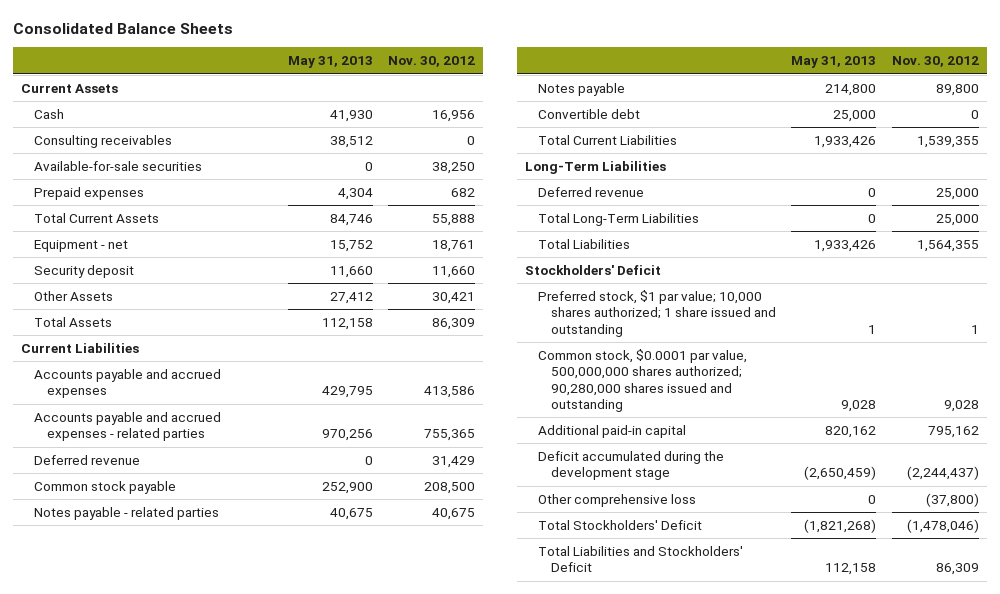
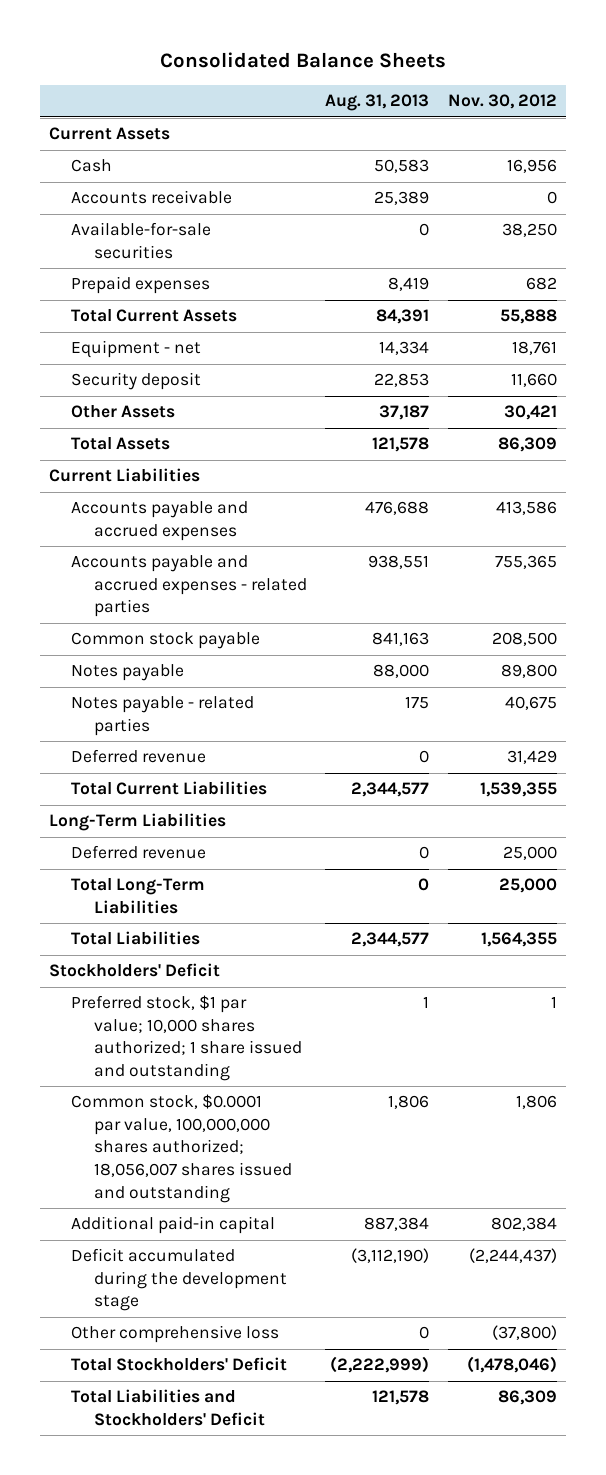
[287,56,373,69] May 31, 2013 -> none
none -> [325,94,430,112] Aug. 31, 2013
[34,134,173,148] Consulting receivables -> [71,190,233,205] Accounts receivable
[537,108,640,119] Convertible debt -> none
[34,506,220,520] Notes payable - related parties -> [71,696,255,736] Notes payable - related parties
[34,454,141,465] Deferred revenue -> [71,749,207,764] Deferred revenue
[537,348,747,413] Common stock, $0.0001 par value, 500,000,000 shares authorized; 90,280,000 shares issued and outstanding -> [71,1094,292,1203] Common stock, $0.0001 par value, 100,000,000 shares authorized; 18,056,007 shares issued and outstanding
[943,400,979,413] 9,028 -> [515,1095,557,1110] 1,806
[927,425,979,438] 795,162 -> [490,1217,557,1232] 802,384

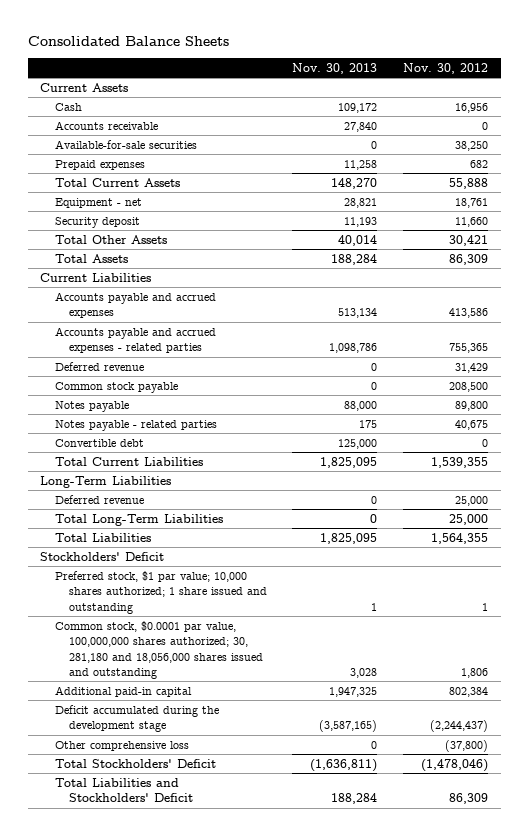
[325,94,430,112] Aug. 31, 2013 -> none
none -> [292,62,378,74] Nov. 30, 2013
[71,405,176,419] Other Assets -> [54,234,167,244] Total Other Assets
[71,749,207,764] Deferred revenue -> [54,361,144,371] Deferred revenue
none -> [54,438,144,447] Convertible debt
[71,1094,292,1203] Common stock, $0.0001 par value, 100,000,000 shares authorized; 18,056,007 shares issued and outstanding -> [54,620,264,679] Common stock, $0.0001 par value, 100,000,000 shares authorized; 30, 281,180 and 18,056,000 shares issued and outstanding

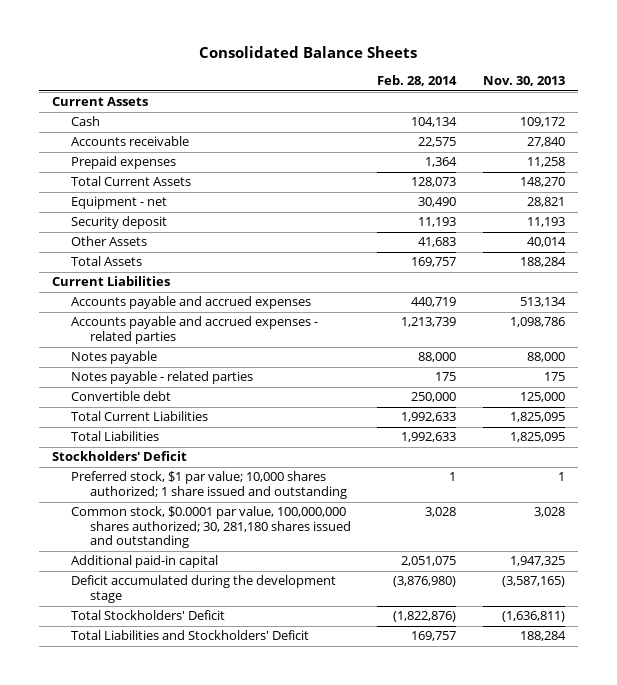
[402,62,488,74] Nov. 30, 2012 -> none
none -> [377,74,458,86] Feb. 28, 2014
[54,139,197,149] Available-for-sale securities -> none
[54,234,167,244] Total Other Assets -> [70,236,147,247] Other Assets
[54,361,144,371] Deferred revenue -> none
[54,381,178,393] Common stock payable -> none
[40,475,172,488] Long-Term Liabilities -> none
[54,494,144,504] Deferred revenue -> none
[54,513,223,526] Total Long-Term Liabilities -> none
[54,620,264,679] Common stock, $0.0001 par value, 100,000,000 shares authorized; 30, 281,180 and 18,056,000 shares issued and outstanding -> [70,506,351,549] Common stock, $0.0001 par value, 100,000,000 shares authorized; 30, 281,180 shares issued and outstanding
[54,740,189,751] Other comprehensive loss -> none

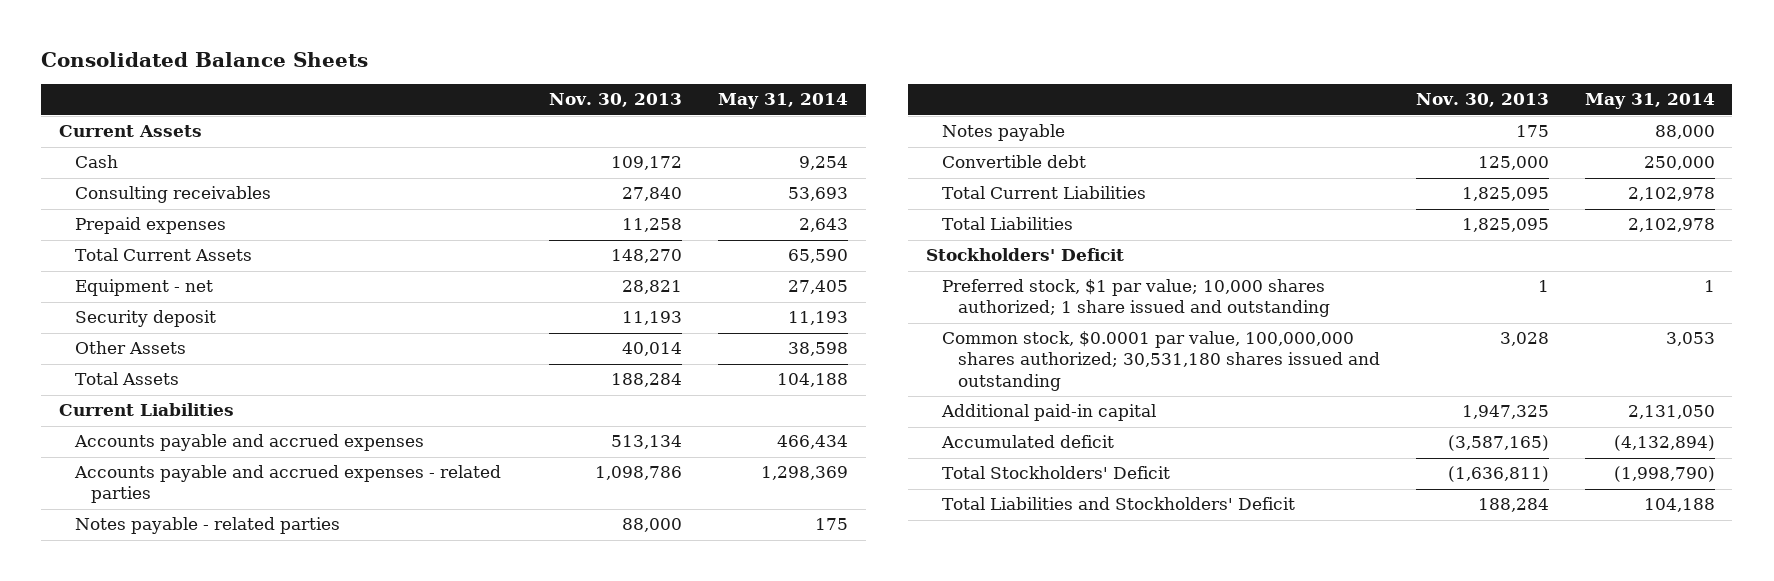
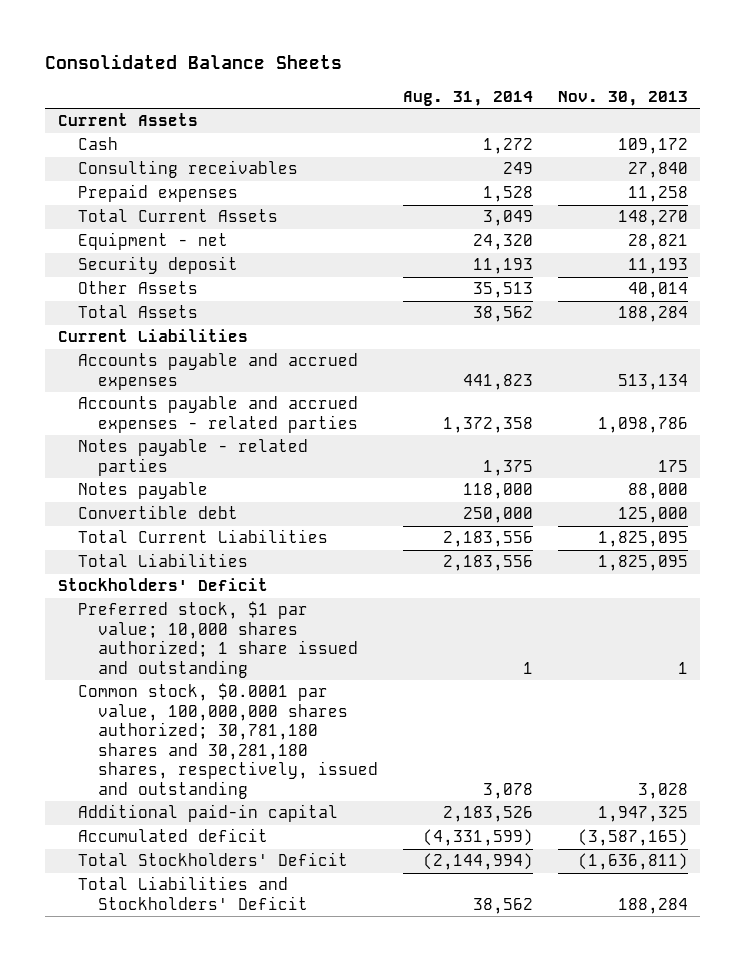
[717,93,848,110] May 31, 2014 -> none
none -> [402,90,533,106] Aug. 31, 2014
[622,518,683,533] 88,000 -> [657,459,688,472] 175
[1515,125,1549,138] 175 -> [627,483,688,500] 88,000
[941,331,1381,391] Common stock, $0.0001 par value, 100,000,000 shares authorized; 30,531,180 shares issued and outstanding -> [77,683,379,799] Common stock, $0.0001 par value, 100,000,000 shares authorized; 30,781,180 shares and 30,281,180 shares, respectively, issued and outstanding

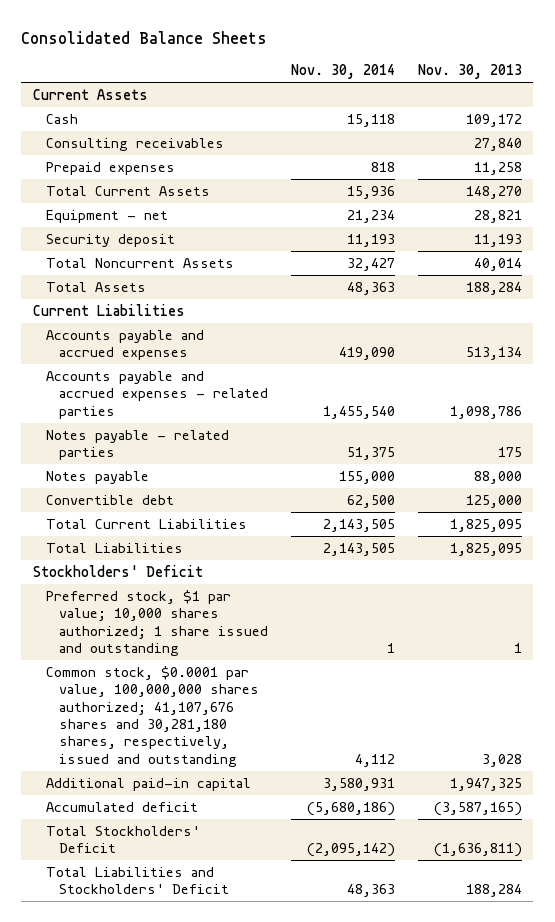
[402,90,533,106] Aug. 31, 2014 -> none
none -> [290,64,395,80] Nov. 30, 2014
[77,281,198,295] Other Assets -> [45,257,234,268] Total Noncurrent Assets
[77,683,379,799] Common stock, $0.0001 par value, 100,000,000 shares authorized; 30,781,180 shares and 30,281,180 shares, respectively, issued and outstanding -> [45,665,260,767] Common stock, $0.0001 par value, 100,000,000 shares authorized; 41,107,676 shares and 30,281,180 shares, respectively, issued and outstanding

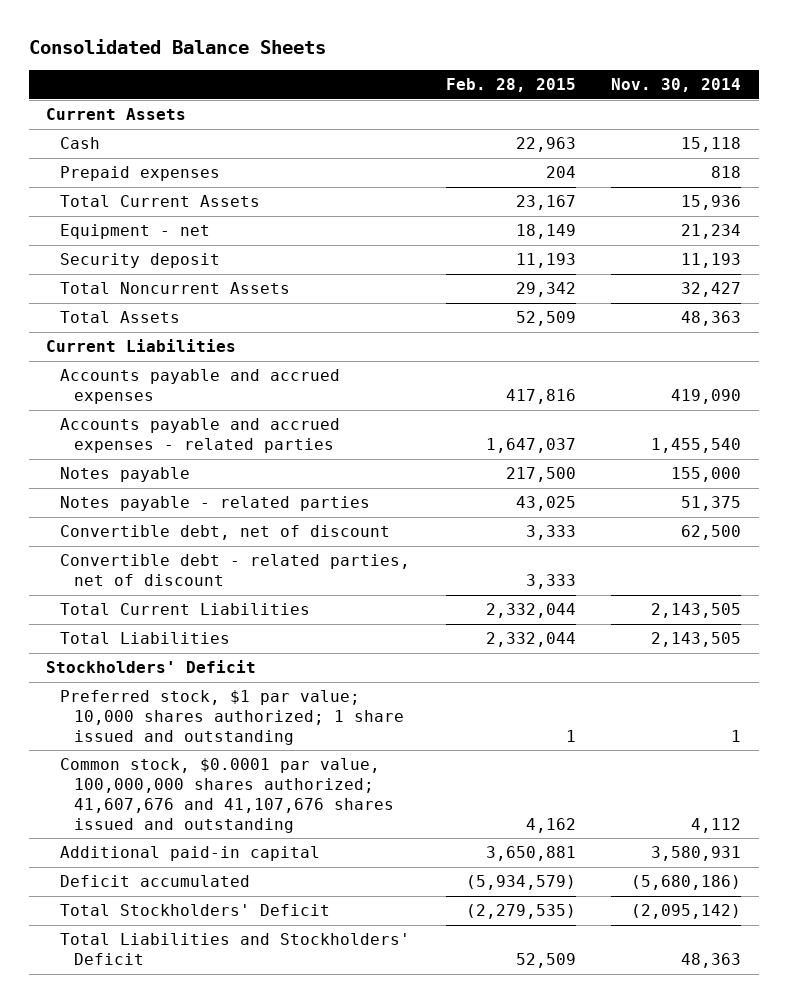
[417,64,522,80] Nov. 30, 2013 -> none
none -> [445,78,576,93] Feb. 28, 2015
[45,137,224,151] Consulting receivables -> none
[45,429,229,461] Notes payable - related parties -> [60,496,371,512] Notes payable - related parties
[45,494,174,505] Convertible debt -> [60,525,391,541] Convertible debt, net of discount
none -> [60,554,411,587] Convertible debt - related parties, net of discount
[45,665,260,767] Common stock, $0.0001 par value, 100,000,000 shares authorized; 41,107,676 shares and 30,281,180 shares, respectively, issued and outstanding -> [60,758,395,833] Common stock, $0.0001 par value, 100,000,000 shares authorized; 41,607,676 and 41,107,676 shares issued and outstanding
[45,801,198,812] Accumulated deficit -> [60,875,251,888] Deficit accumulated

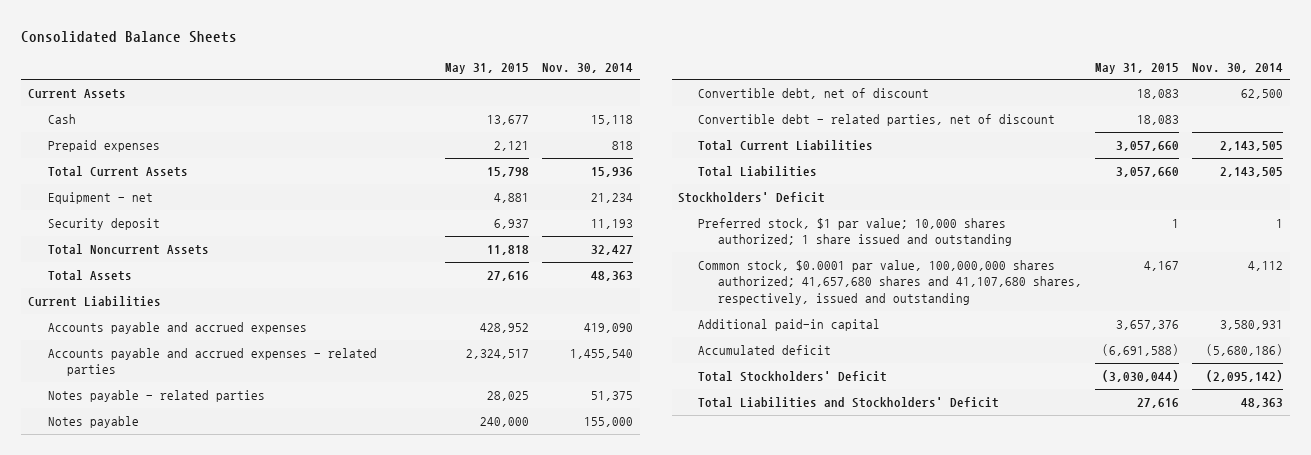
[445,78,576,93] Feb. 28, 2015 -> none
none -> [444,62,529,74] May 31, 2015
[60,467,191,483] Notes payable -> [47,415,139,428] Notes payable
[60,758,395,833] Common stock, $0.0001 par value, 100,000,000 shares authorized; 41,607,676 and 41,107,676 shares issued and outstanding -> [697,259,1082,305] Common stock, $0.0001 par value, 100,000,000 shares authorized; 41,657,680 shares and 41,107,680 shares, respectively, issued and outstanding
[60,875,251,888] Deficit accumulated -> [697,344,831,355] Accumulated deficit

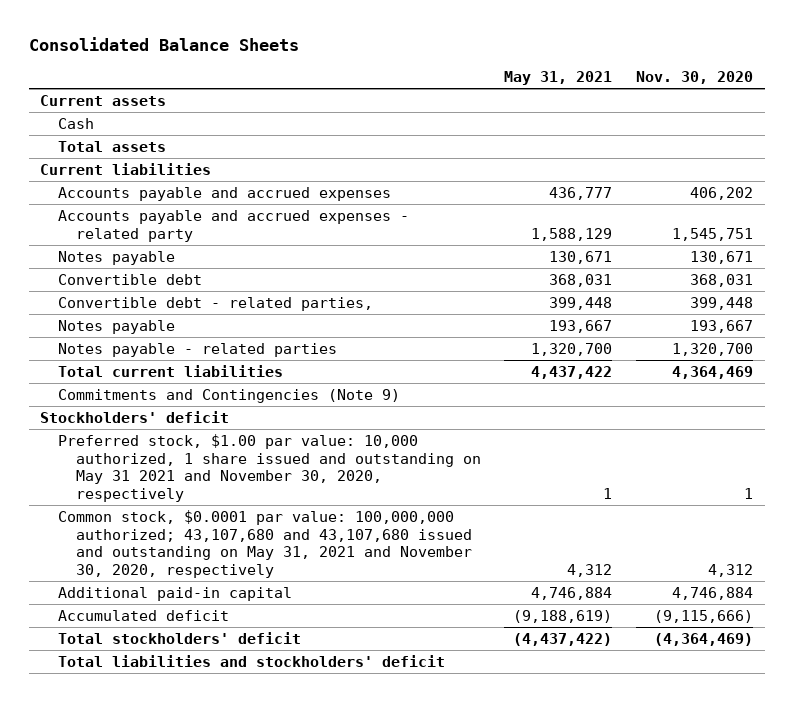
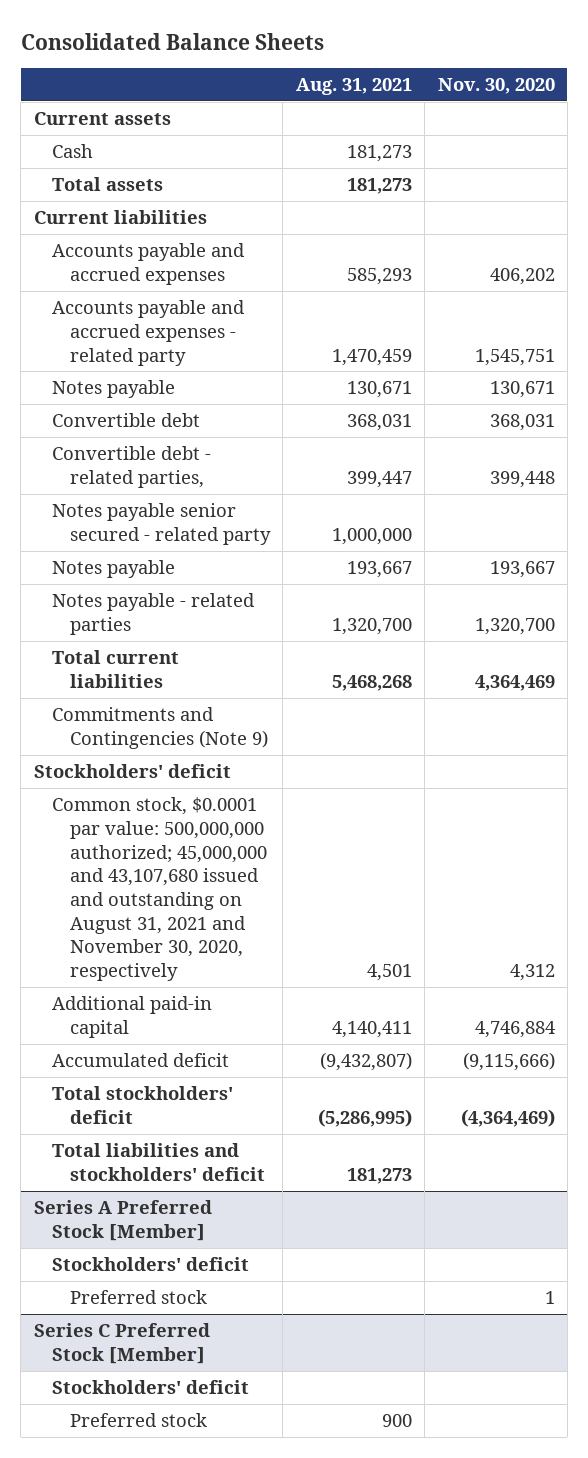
[504,70,613,85] May 31, 2021 -> none
none -> [295,77,412,95] Aug. 31, 2021
none -> [51,503,271,545] Notes payable senior secured - related party
[58,433,481,503] Preferred stock, $1.00 par value: 10,000 authorized, 1 share issued and outstanding on May 31 2021 and November 30, 2020, respectively -> none
[58,509,472,579] Common stock, $0.0001 par value: 100,000,000 authorized; 43,107,680 and 43,107,680 issued and outstanding on May 31, 2021 and November 30, 2020, respectively -> [51,797,267,982] Common stock, $0.0001 par value: 500,000,000 authorized; 45,000,000 and 43,107,680 issued and outstanding on August 31, 2021 and November 30, 2020, respectively
none -> [33,1200,212,1241] Series A Preferred Stock [Member]
none -> [51,1257,249,1272] Stockholders' deficit
none -> [69,1290,207,1305] Preferred stock
none -> [33,1323,210,1364] Series C Preferred Stock [Member]
none -> [51,1380,249,1395] Stockholders' deficit
none -> [69,1413,207,1428] Preferred stock

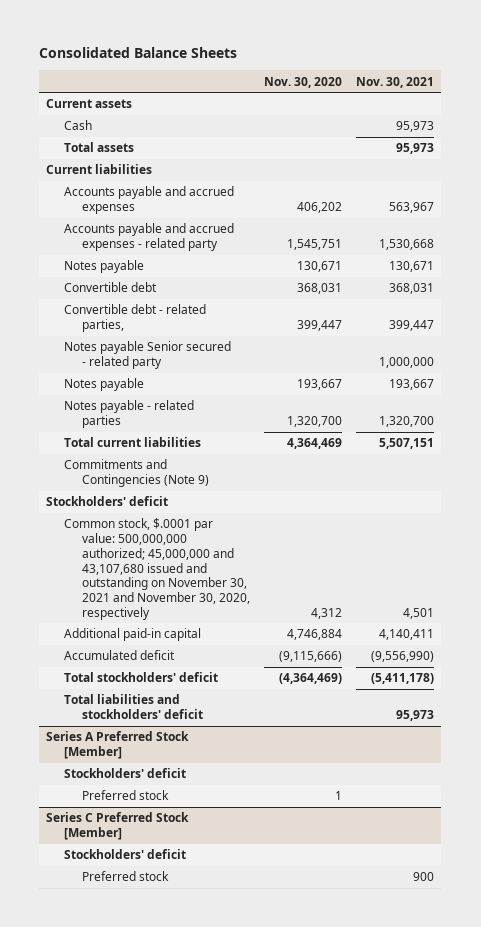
[295,77,412,95] Aug. 31, 2021 -> none
none -> [356,76,435,88] Nov. 30, 2021
[489,470,555,488] 399,448 -> [297,320,343,332] 399,447
[51,503,271,545] Notes payable senior secured - related party -> [64,341,232,370] Notes payable Senior secured - related party
[51,797,267,982] Common stock, $0.0001 par value: 500,000,000 authorized; 45,000,000 and 43,107,680 issued and outstanding on August 31, 2021 and November 30, 2020, respectively -> [64,518,250,620] Common stock, $.0001 par value: 500,000,000 authorized; 45,000,000 and 43,107,680 issued and outstanding on November 30, 2021 and November 30, 2020, respectively

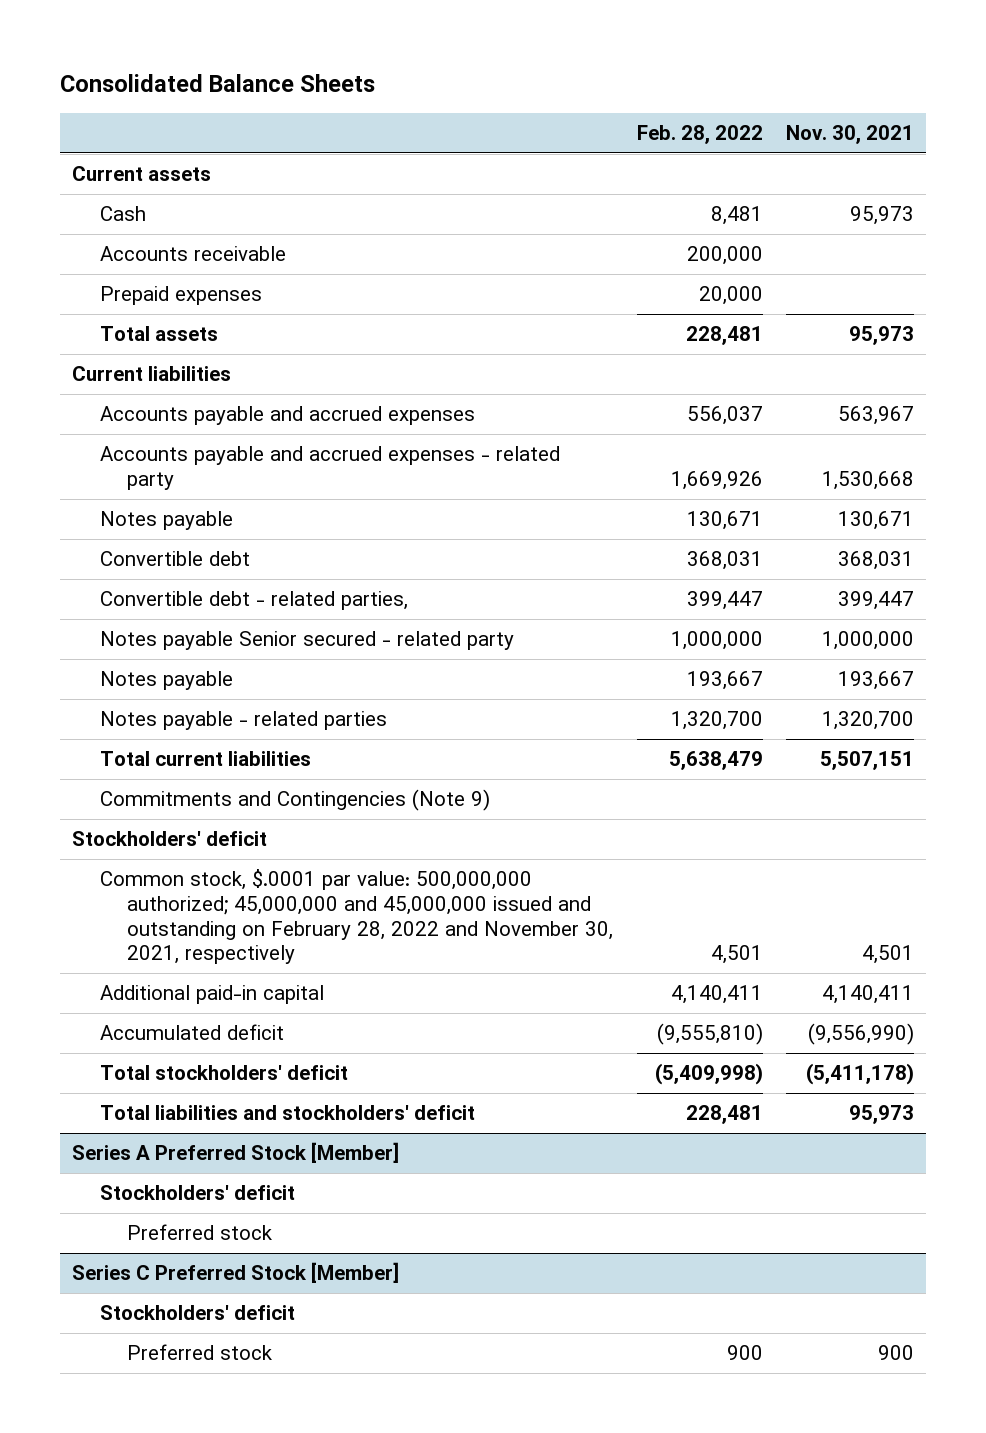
[264,76,343,88] Nov. 30, 2020 -> none
none -> [636,125,763,145] Feb. 28, 2022
none -> [99,246,286,262] Accounts receivable
none -> [99,286,262,306] Prepaid expenses
[64,518,250,620] Common stock, $.0001 par value: 500,000,000 authorized; 45,000,000 and 43,107,680 issued and outstanding on November 30, 2021 and November 30, 2020, respectively -> [99,869,614,965] Common stock, $.0001 par value: 500,000,000 authorized; 45,000,000 and 45,000,000 issued and outstanding on February 28, 2022 and November 30, 2021, respectively

